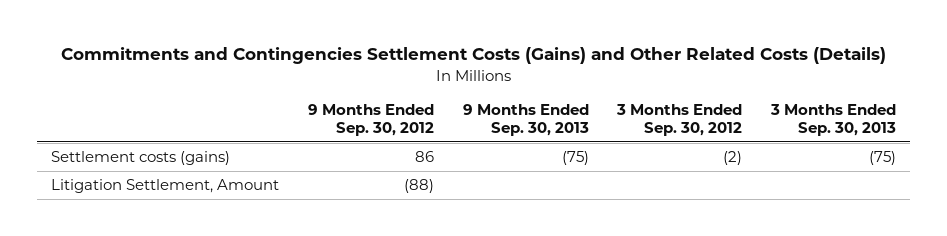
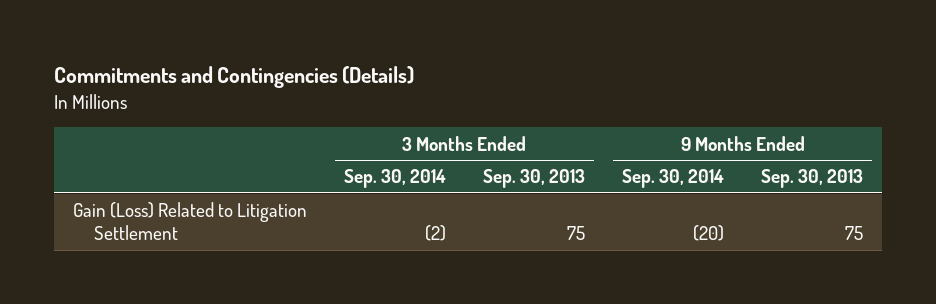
[60,47,886,65] Commitments and Contingencies Settlement Costs (Gains) and Other Related Costs (Details) -> [54,66,415,89] Commitments and Contingencies (Details)
[308,103,435,136] 9 Months Ended Sep. 30, 2012 -> none
[616,103,743,136] 3 Months Ended Sep. 30, 2012 -> none
none -> [343,169,446,189] Sep. 30, 2014
none -> [622,169,725,189] Sep. 30, 2014
[51,179,280,194] Litigation Settlement, Amount -> none
[51,151,231,166] Settlement costs (gains) -> [72,202,307,241] Gain (Loss) Related to Litigation Settlement
[561,151,589,166] (75) -> [845,226,864,241] 75
[868,151,896,166] (75) -> [566,226,585,241] 75

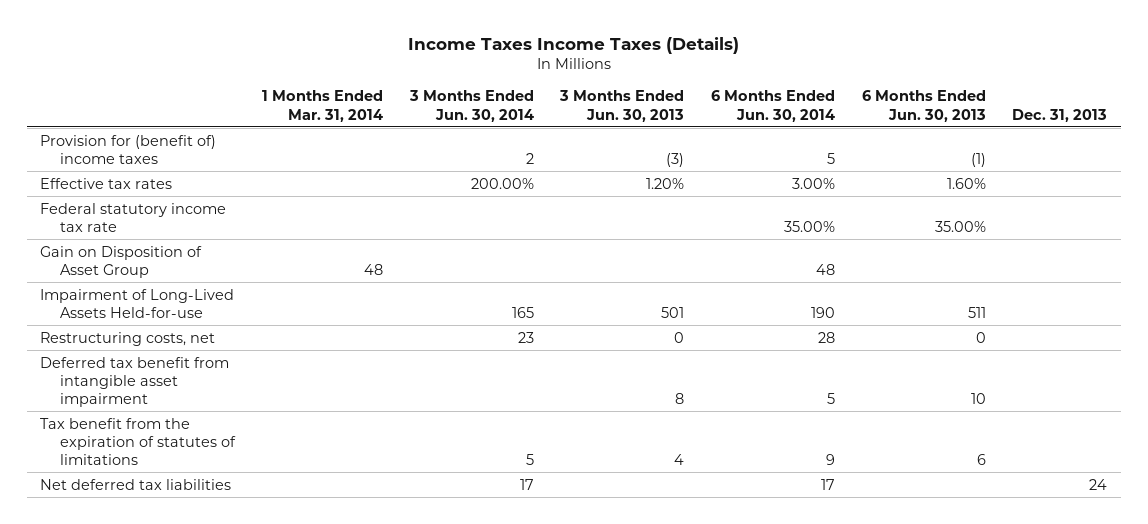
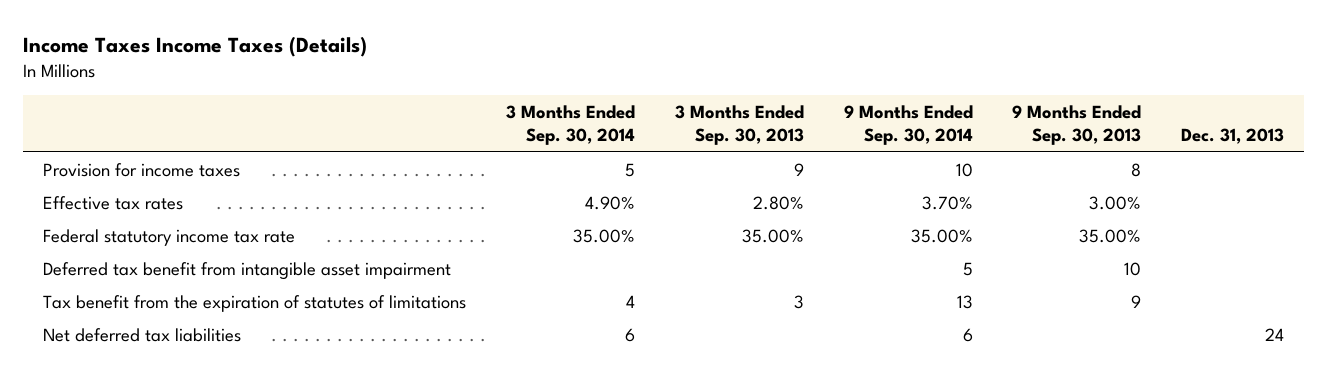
[262,90,384,122] 1 Months Ended Mar. 31, 2014 -> none
[408,90,534,122] 3 Months Ended Jun. 30, 2014 -> none
[559,90,685,122] 3 Months Ended Jun. 30, 2013 -> none
[711,90,836,122] 6 Months Ended Jun. 30, 2014 -> none
[861,90,986,122] 6 Months Ended Jun. 30, 2013 -> none
none -> [505,105,635,146] 3 Months Ended Sep. 30, 2014
none -> [674,105,804,146] 3 Months Ended Sep. 30, 2013
none -> [843,105,973,146] 9 Months Ended Sep. 30, 2014
none -> [1012,105,1142,146] 9 Months Ended Sep. 30, 2013
[40,134,217,164] Provision for (benefit of) income taxes -> [42,162,240,177] Provision for income taxes
[40,245,203,278] Gain on Disposition of Asset Group -> none
[40,288,235,318] Impairment of Long-Lived Assets Held-for-use -> none
[40,331,216,346] Restructuring costs, net -> none

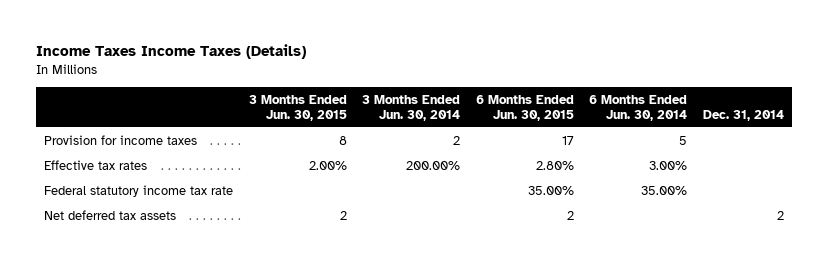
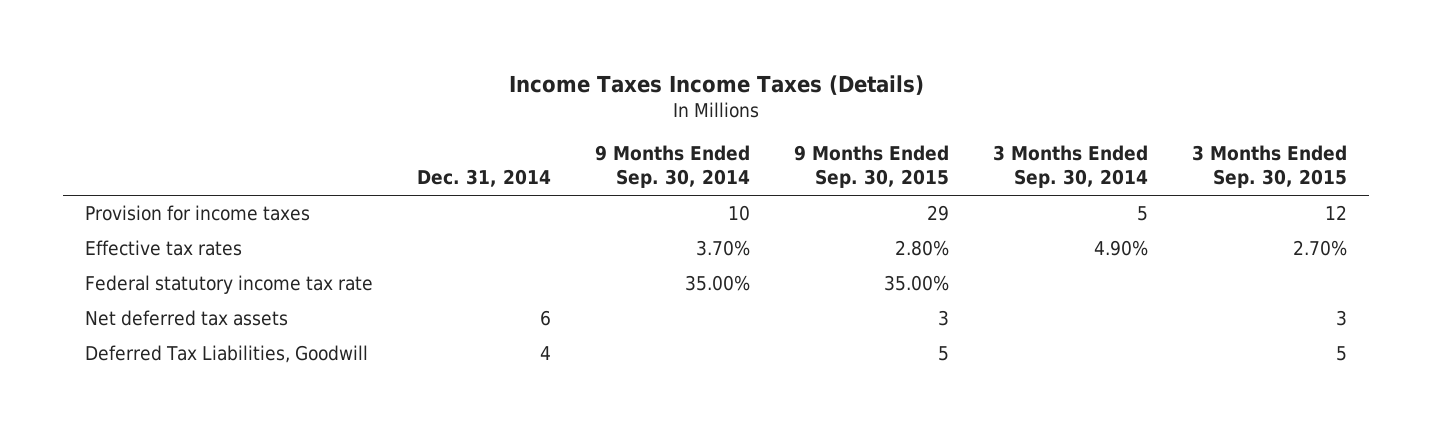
[248,94,347,121] 3 Months Ended Jun. 30, 2015 -> none
[362,94,461,121] 3 Months Ended Jun. 30, 2014 -> none
[475,94,574,121] 6 Months Ended Jun. 30, 2015 -> none
[589,94,688,121] 6 Months Ended Jun. 30, 2014 -> none
none -> [594,145,750,189] 9 Months Ended Sep. 30, 2014
none -> [793,145,949,189] 9 Months Ended Sep. 30, 2015
none -> [992,145,1148,189] 3 Months Ended Sep. 30, 2014
none -> [1191,145,1347,189] 3 Months Ended Sep. 30, 2015
[776,210,784,220] 2 -> [539,310,551,327] 6
none -> [84,345,368,364] Deferred Tax Liabilities, Goodwill

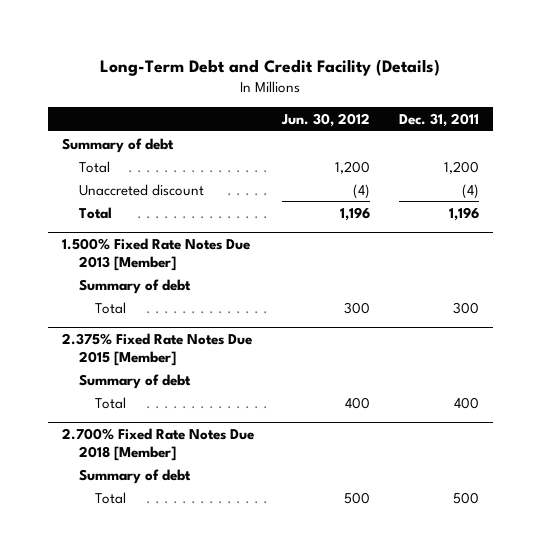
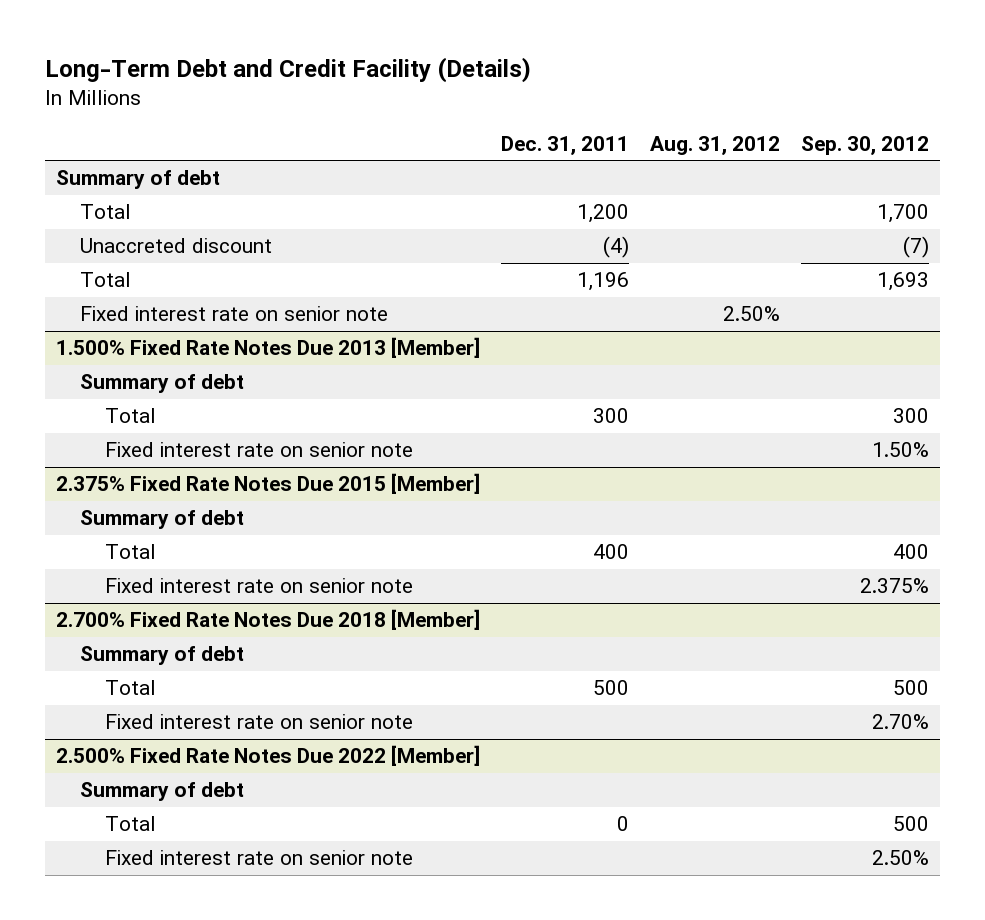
[281,113,371,128] Jun. 30, 2012 -> none
none -> [650,135,781,155] Aug. 31, 2012
none -> [801,135,930,155] Sep. 30, 2012
none -> [80,306,389,322] Fixed interest rate on senior note
none -> [105,442,414,458] Fixed interest rate on senior note
none -> [105,578,414,594] Fixed interest rate on senior note
none -> [105,714,414,730] Fixed interest rate on senior note
none -> [55,745,480,767] 2.500% Fixed Rate Notes Due 2022 [Member]
none -> [80,782,245,802] Summary of debt
none -> [105,816,157,832] Total
none -> [105,850,414,866] Fixed interest rate on senior note

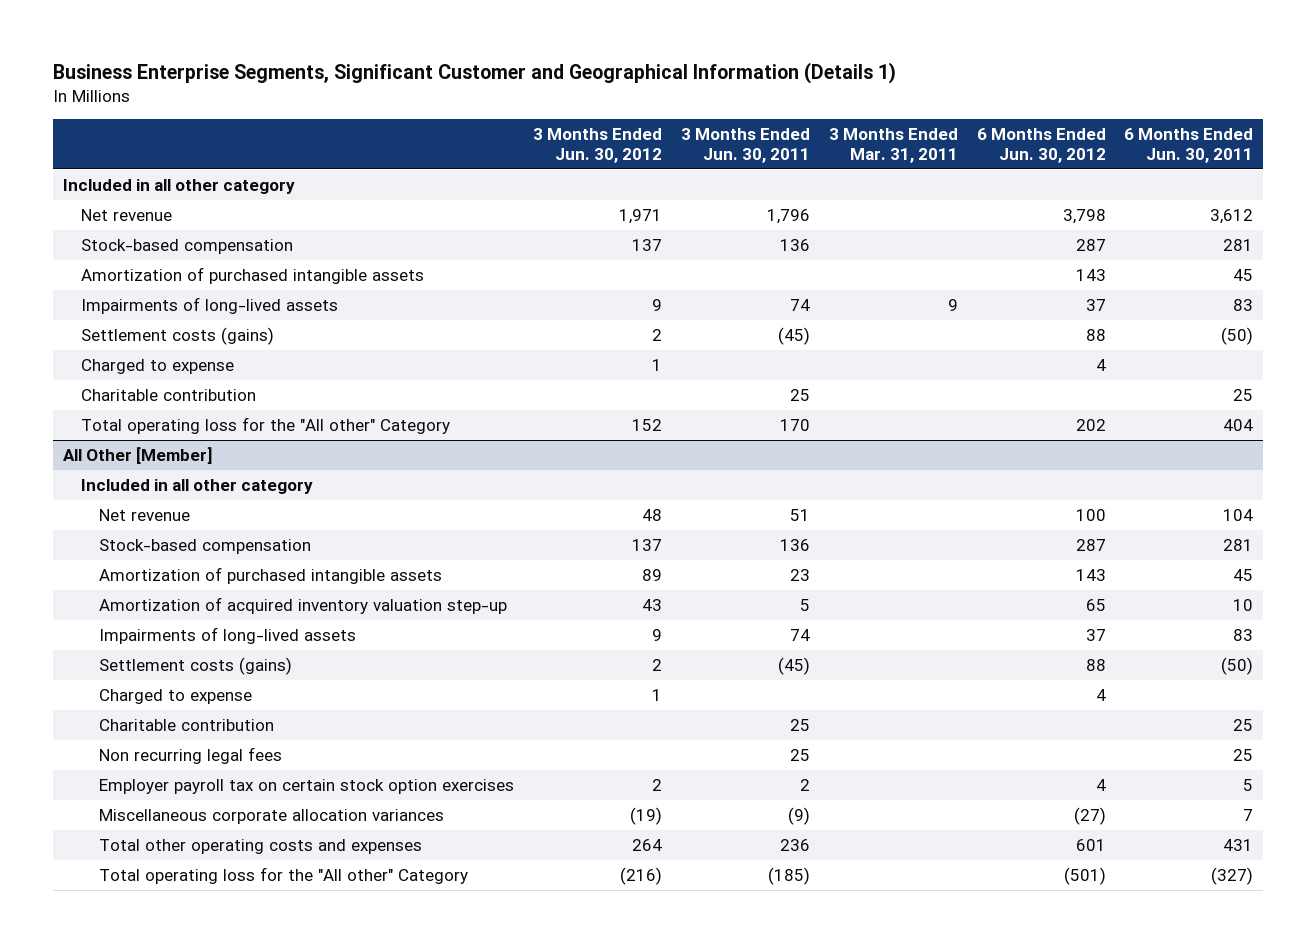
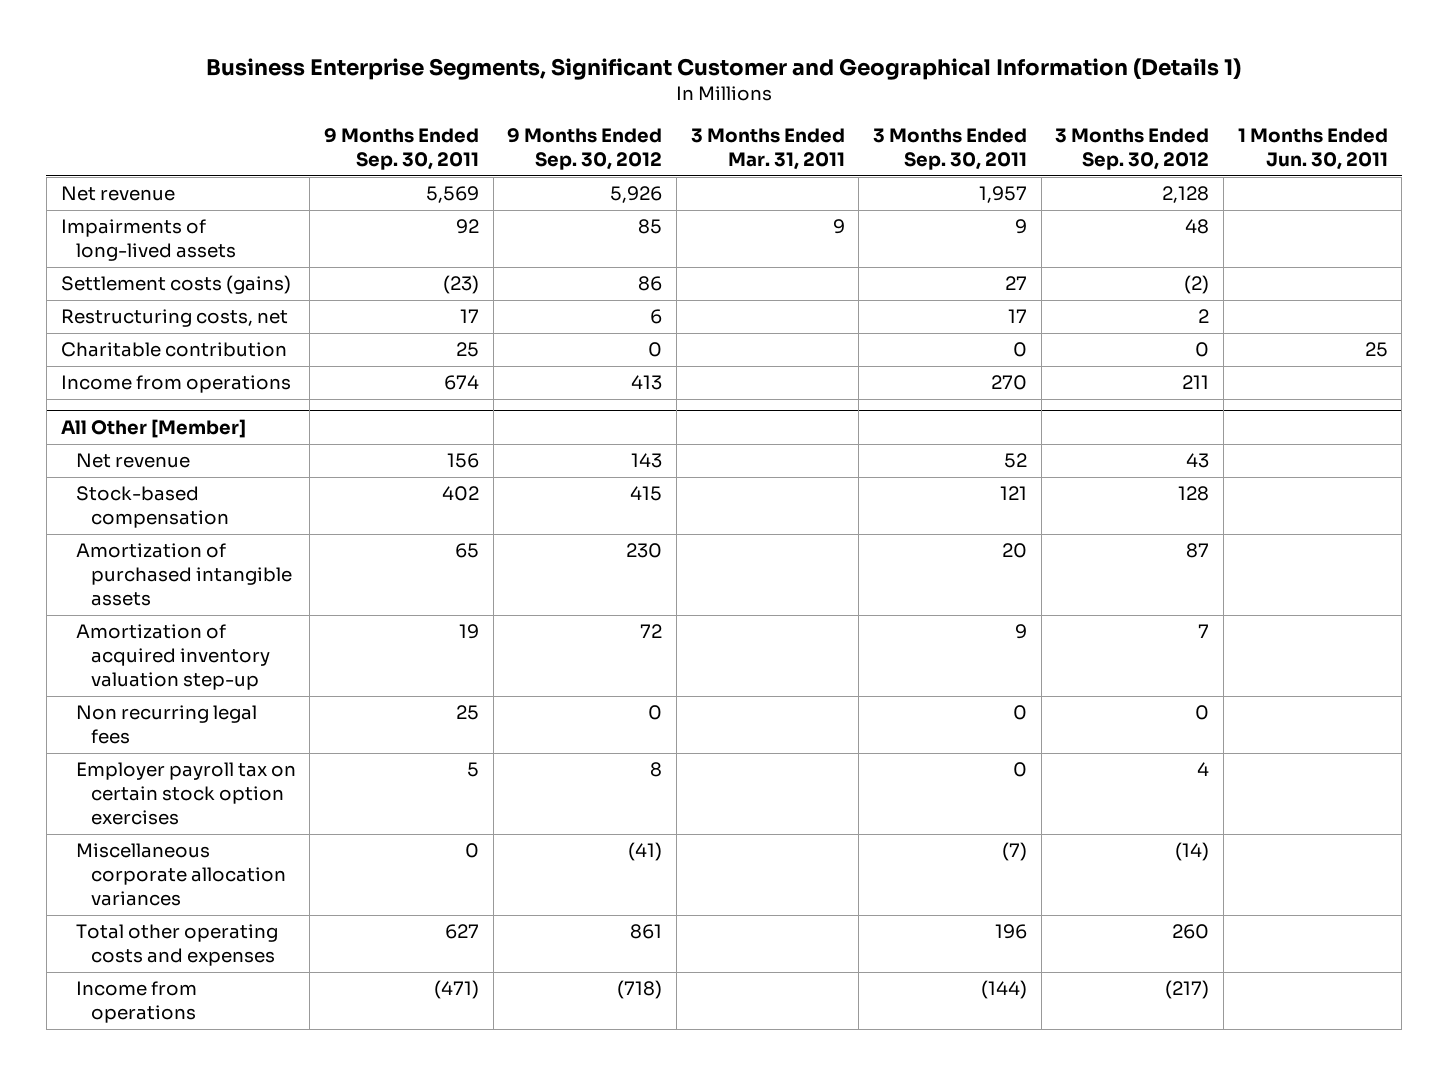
[533,128,663,163] 3 Months Ended Jun. 30, 2012 -> none
[681,128,811,163] 3 Months Ended Jun. 30, 2011 -> none
[976,128,1106,163] 6 Months Ended Jun. 30, 2012 -> none
[1124,128,1254,163] 6 Months Ended Jun. 30, 2011 -> none
none -> [324,128,480,170] 9 Months Ended Sep. 30, 2011
none -> [507,128,663,170] 9 Months Ended Sep. 30, 2012
none -> [873,128,1028,170] 3 Months Ended Sep. 30, 2011
none -> [1055,128,1210,170] 3 Months Ended Sep. 30, 2012
none -> [1237,128,1388,170] 1 Months Ended Jun. 30, 2011
[62,178,295,194] Included in all other category -> none
[80,238,293,254] Stock-based compensation -> none
[80,266,424,284] Amortization of purchased intangible assets -> none
[80,358,234,374] Charged to expense -> [60,309,288,328] Restructuring costs, net
[80,416,450,434] Total operating loss for the "All other" Category -> [60,375,291,394] Income from operations
[80,478,313,494] Included in all other category -> none
[99,626,357,644] Impairments of long-lived assets -> none
[99,656,293,675] Settlement costs (gains) -> none
[99,688,253,704] Charged to expense -> none
[99,718,275,731] Charitable contribution -> none
[99,866,469,884] Total operating loss for the "All other" Category -> [75,981,197,1024] Income from operations

